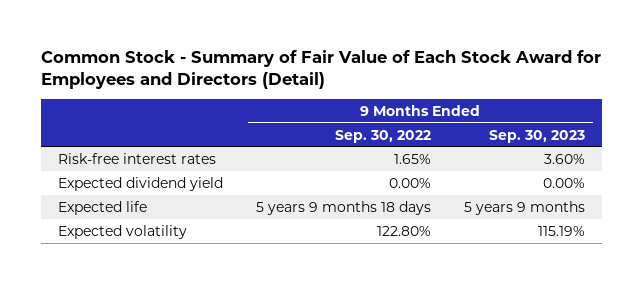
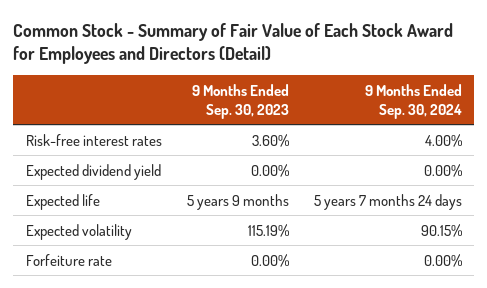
[334,129,431,143] Sep. 30, 2022 -> none
none -> [364,83,462,119] 9 Months Ended Sep. 30, 2024
none -> [25,253,112,266] Forfeiture rate

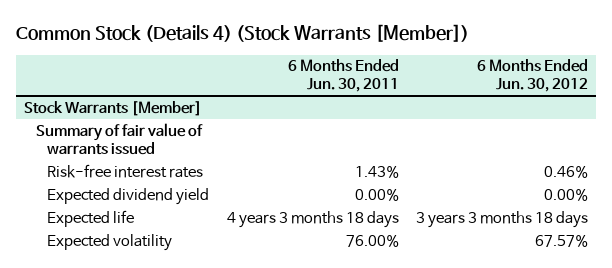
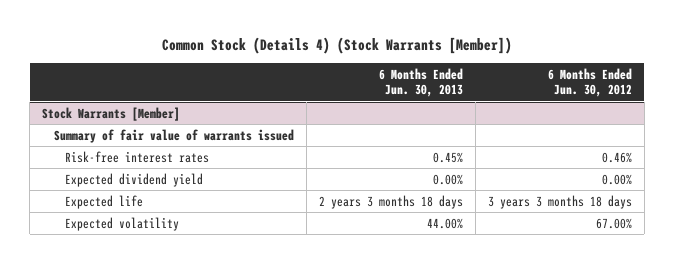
[287,59,399,93] 6 Months Ended Jun. 30, 2011 -> none
none -> [378,68,463,98] 6 Months Ended Jun. 30, 2013
[534,233,588,247] 67.57% -> [595,217,632,229] 67.00%

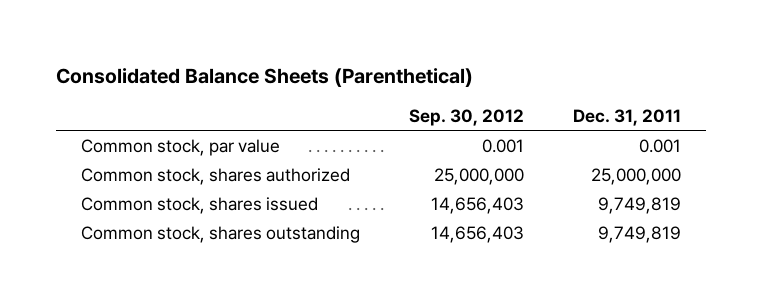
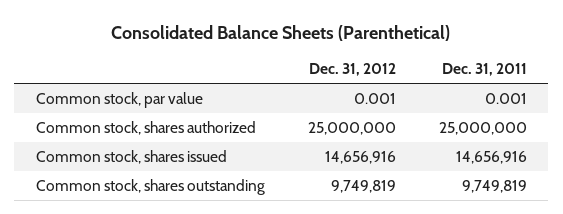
[409,108,525,126] Sep. 30, 2012 -> none
none -> [308,63,396,77] Dec. 31, 2012
[598,196,682,214] 9,749,819 -> [455,150,527,164] 14,656,916

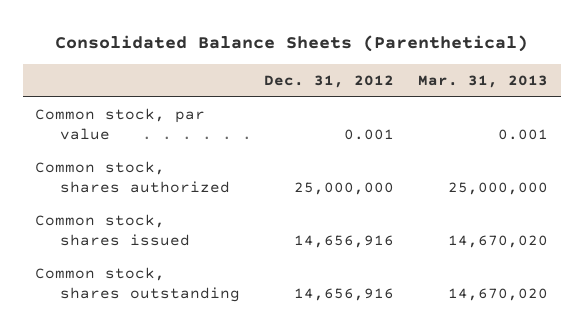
[441,63,527,77] Dec. 31, 2011 -> none
none -> [418,75,549,89] Mar. 31, 2013
[330,179,396,193] 9,749,819 -> [294,288,395,302] 14,656,916

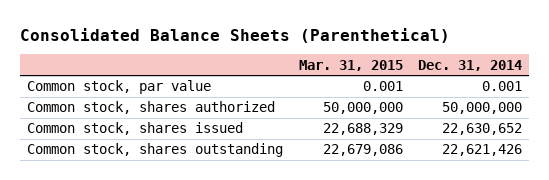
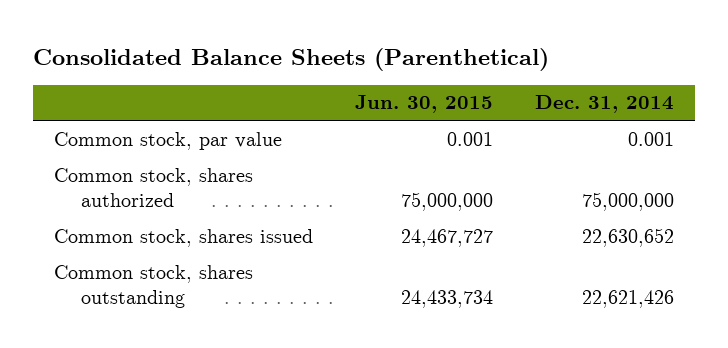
[298,59,403,71] Mar. 31, 2015 -> none
none -> [355,95,494,114] Jun. 30, 2015
[441,102,522,115] 50,000,000 -> [582,191,675,211] 75,000,000

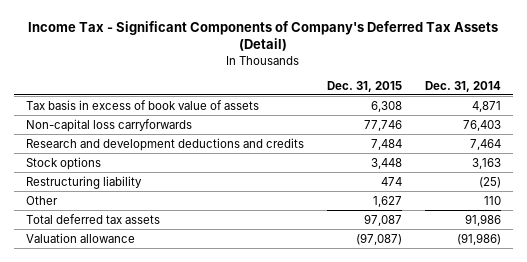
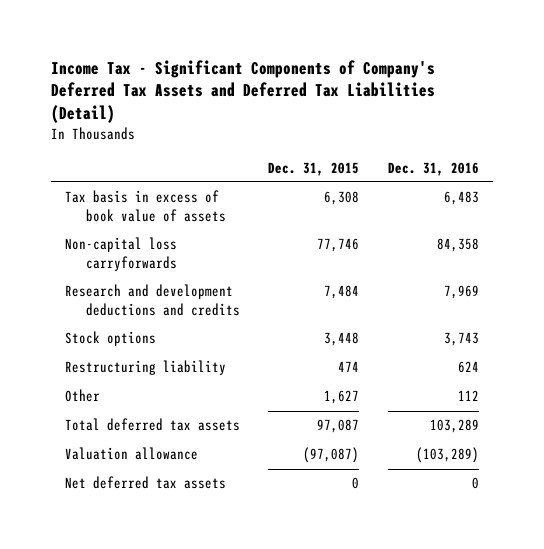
[28,20,499,52] Income Tax - Significant Components of Company's Deferred Tax Assets (Detail) -> [50,59,435,123] Income Tax - Significant Components of Company's Deferred Tax Assets and Deferred Tax Liabilities (Detail)
[425,80,502,92] Dec. 31, 2014 -> none
none -> [387,161,479,176] Dec. 31, 2016
none -> [65,476,227,490] Net deferred tax assets

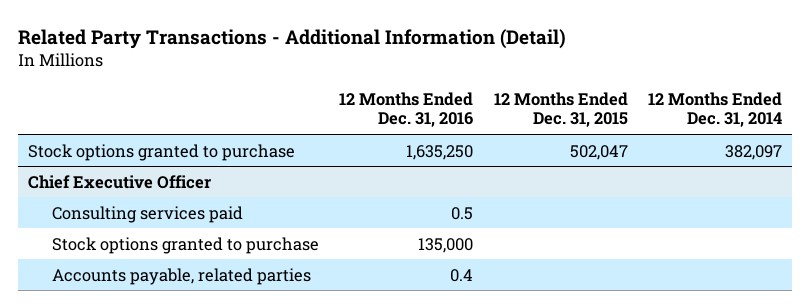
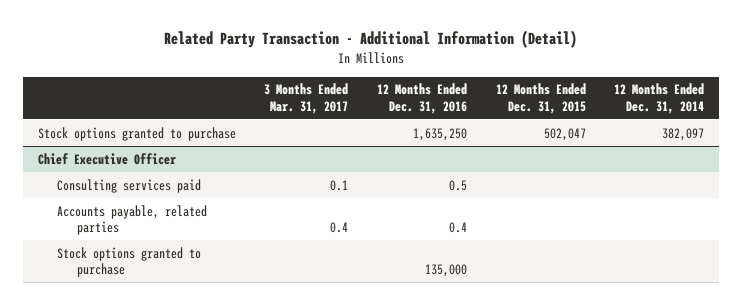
[17,28,566,49] Related Party Transactions - Additional Information (Detail) -> [163,30,577,49] Related Party Transaction - Additional Information (Detail)
none -> [264,83,349,114] 3 Months Ended Mar. 31, 2017
[52,236,320,254] Stock options granted to purchase -> [57,246,202,278] Stock options granted to purchase

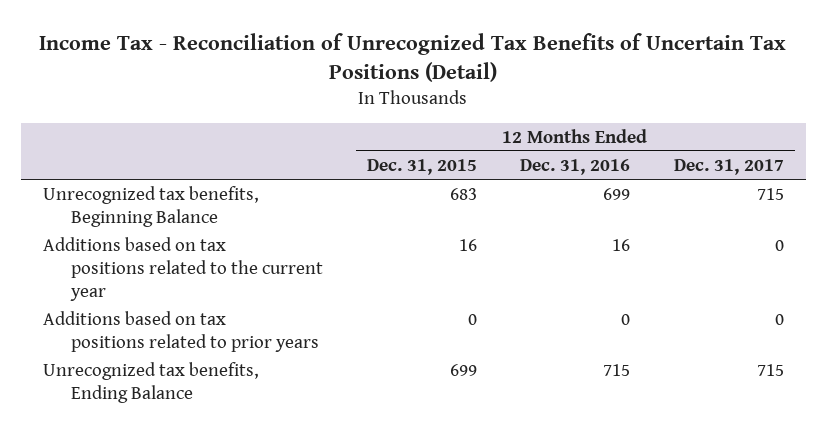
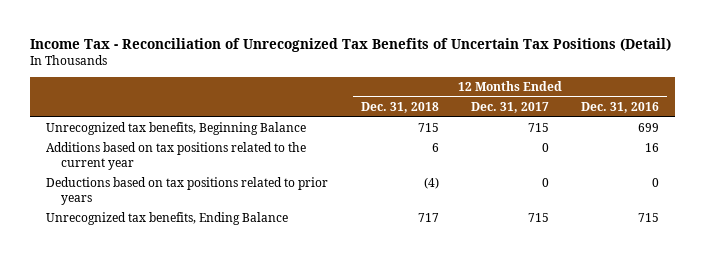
[366,158,477,175] Dec. 31, 2015 -> none
none -> [360,102,439,114] Dec. 31, 2018
[42,311,320,352] Additions based on tax positions related to prior years -> [46,177,329,206] Deductions based on tax positions related to prior years

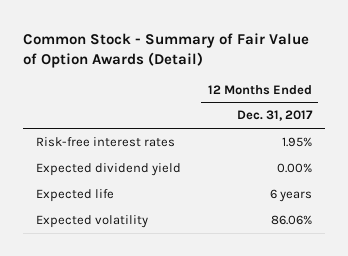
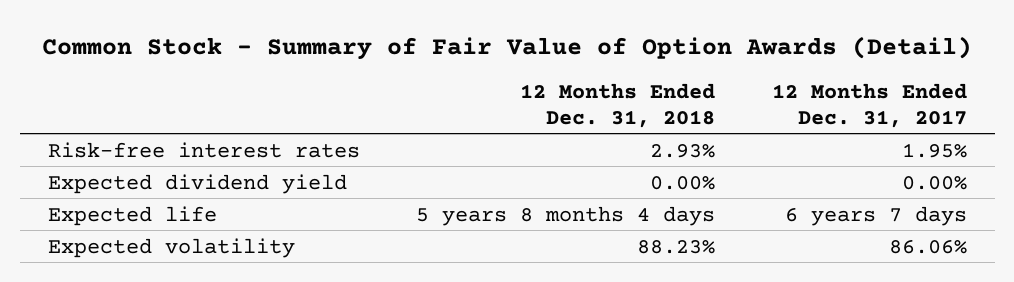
none -> [520,83,716,128] 12 Months Ended Dec. 31, 2018
[269,188,312,202] 6 years -> [784,205,967,226] 6 years 7 days

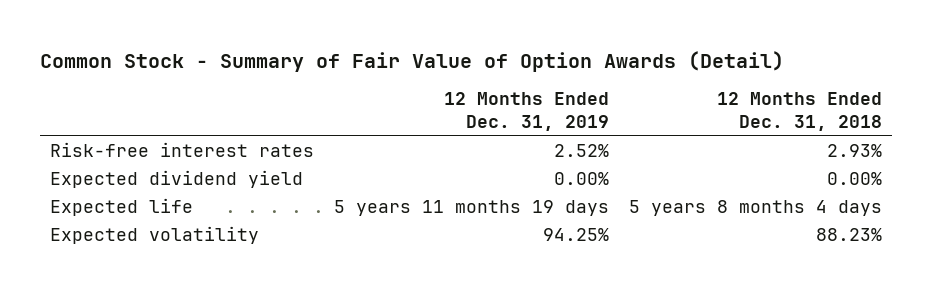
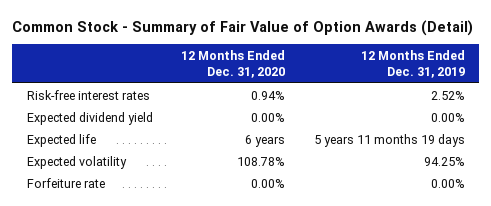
[717,92,883,132] 12 Months Ended Dec. 31, 2018 -> none
none -> [181,50,286,79] 12 Months Ended Dec. 31, 2020
none -> [26,177,105,188] Forfeiture rate

